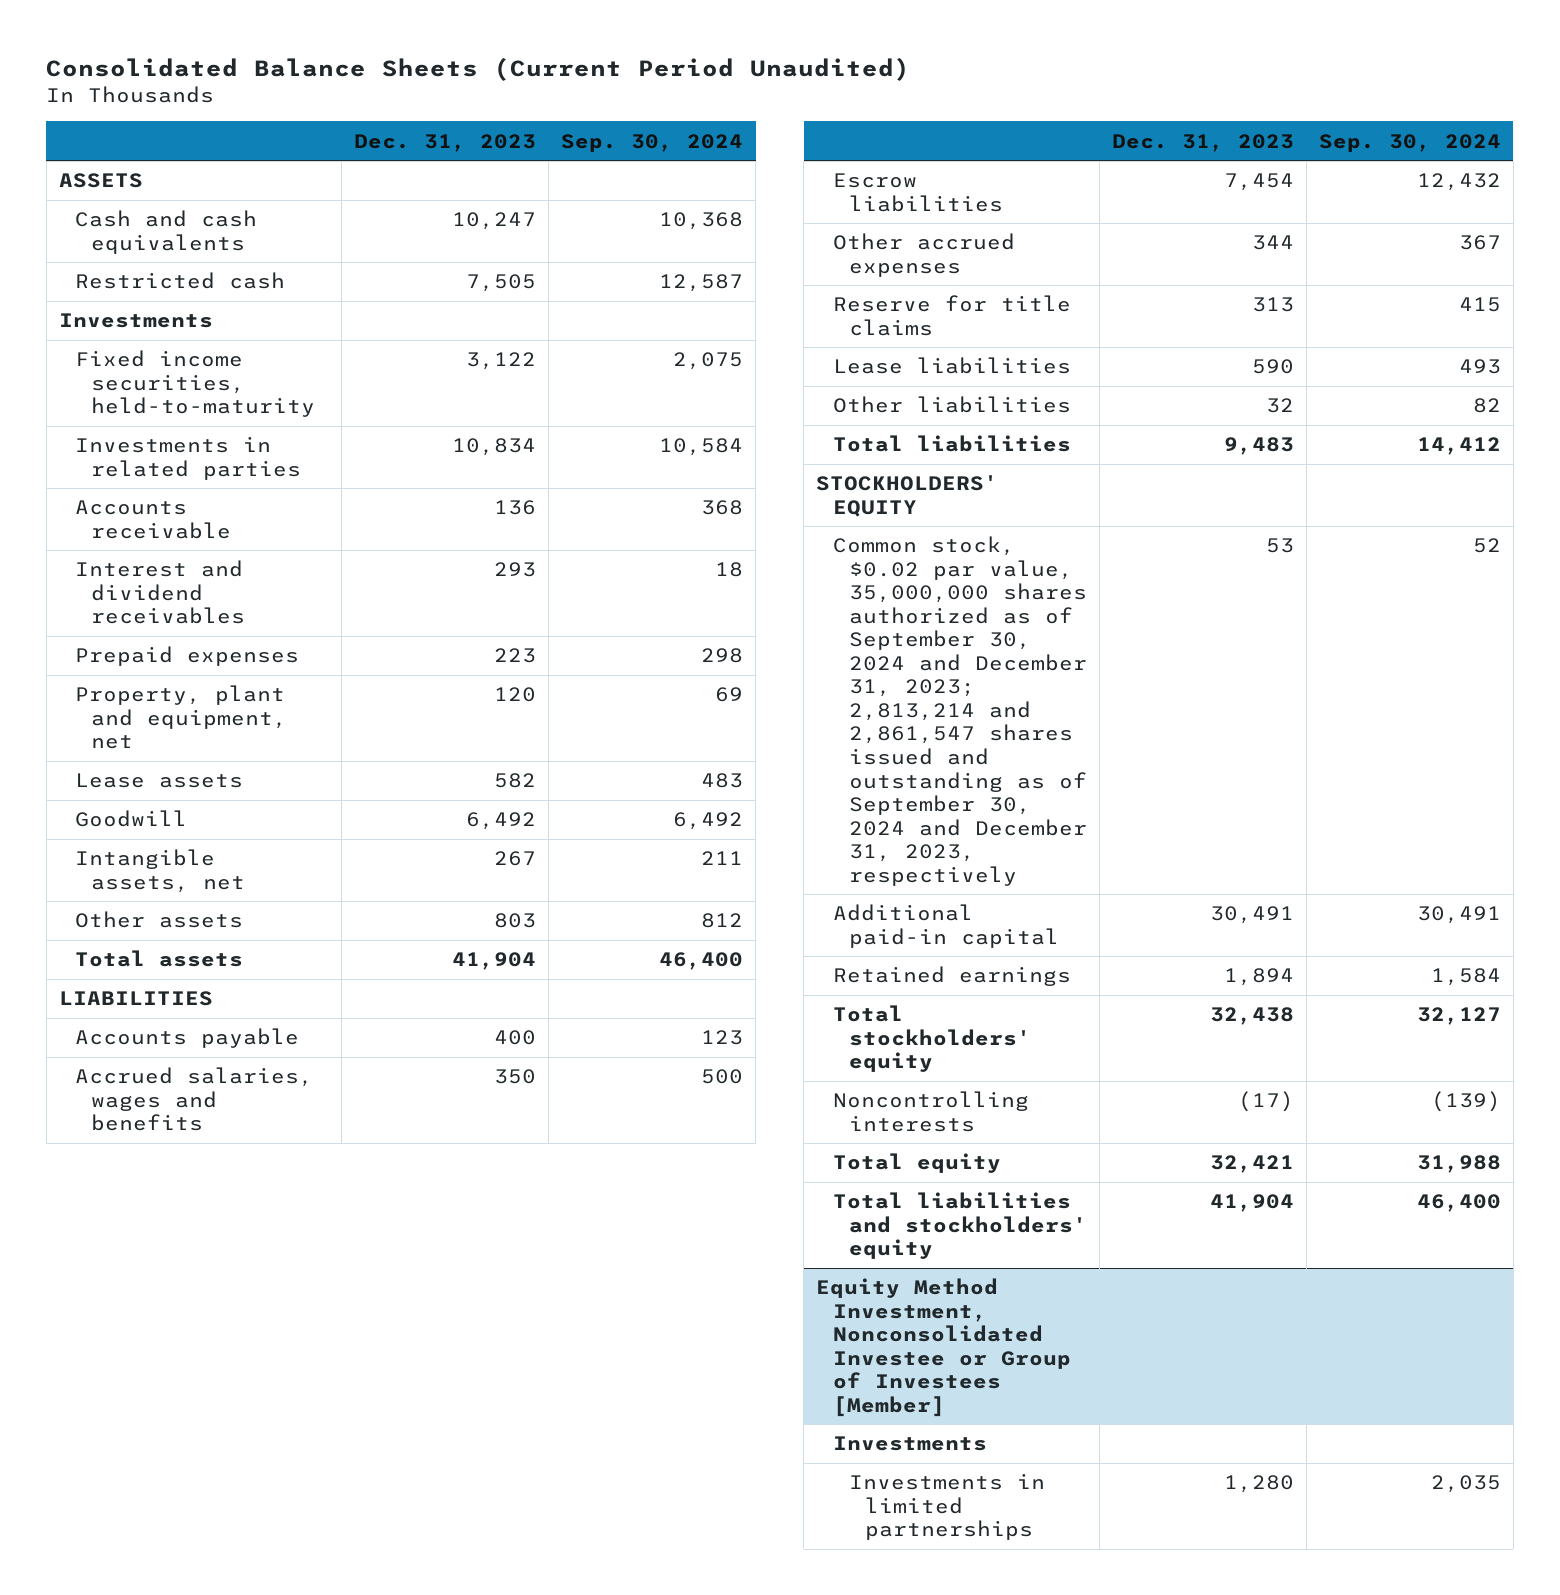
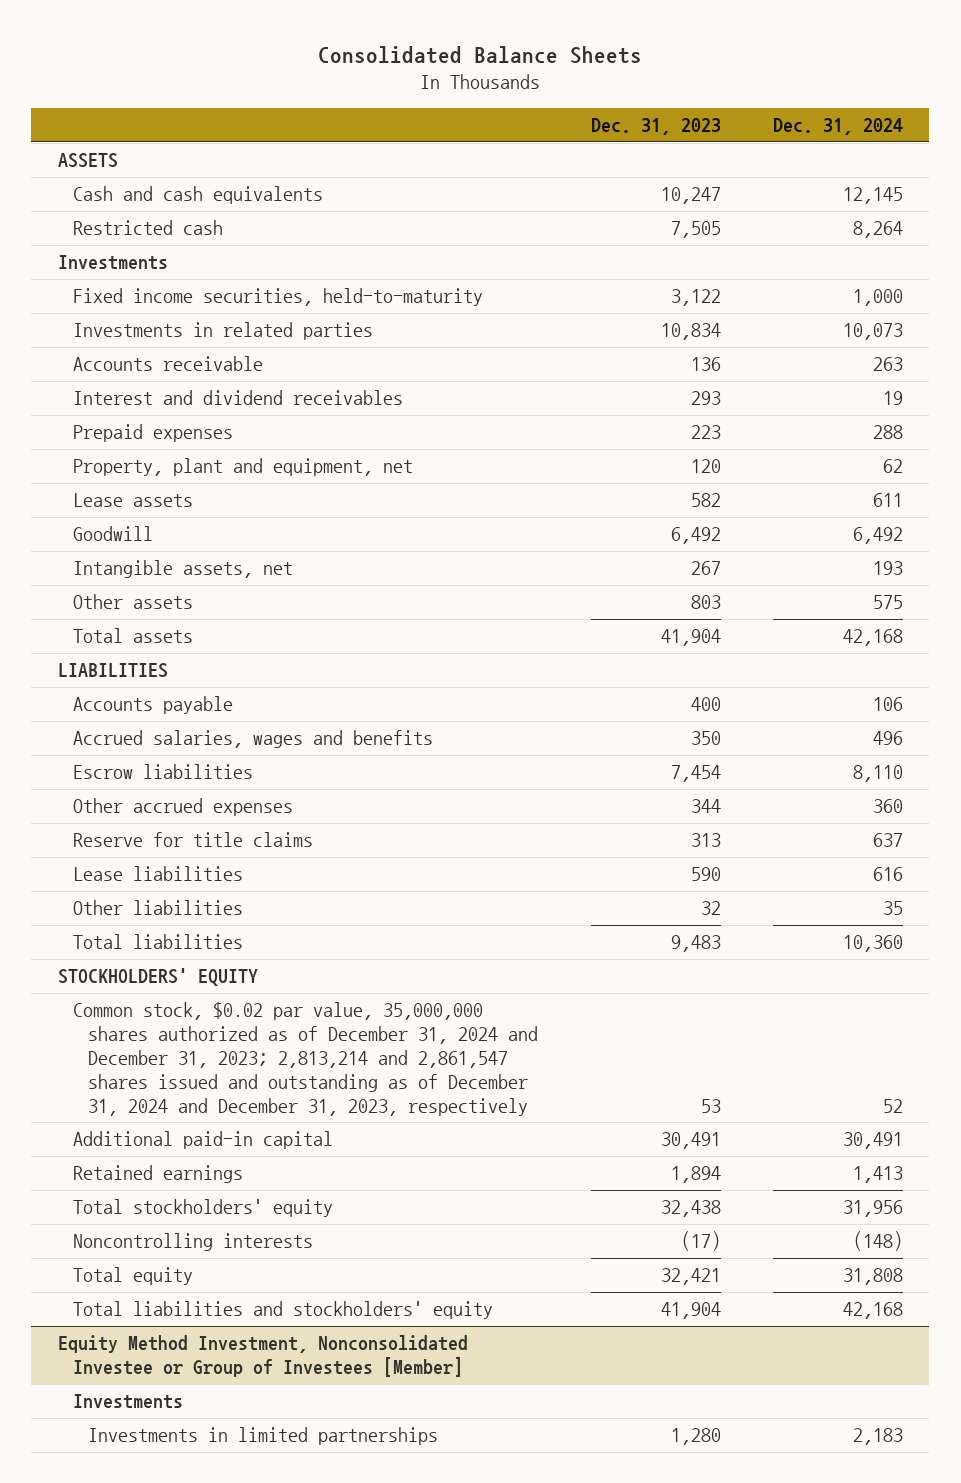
[46,57,911,82] Consolidated Balance Sheets (Current Period Unaudited) -> [318,45,643,64] Consolidated Balance Sheets
[561,133,744,152] Sep. 30, 2024 -> none
none -> [772,118,903,136] Dec. 31, 2024
[832,536,1087,886] Common stock, $0.02 par value, 35,000,000 shares authorized as of September 30, 2024 and December 31, 2023; 2,813,214 and 2,861,547 shares issued and outstanding as of September 30, 2024 and December 31, 2023, respectively -> [73,1002,539,1116] Common stock, $0.02 par value, 35,000,000 shares authorized as of December 31, 2024 and December 31, 2023; 2,813,214 and 2,861,547 shares issued and outstanding as of December 31, 2024 and December 31, 2023, respectively

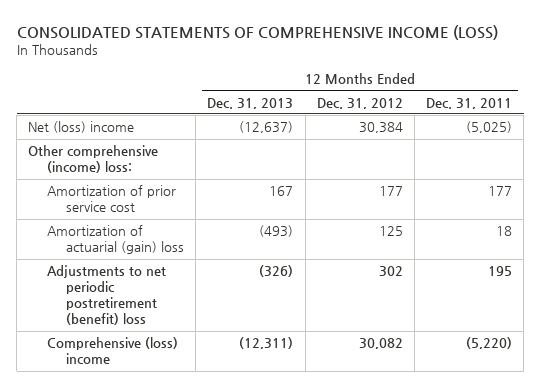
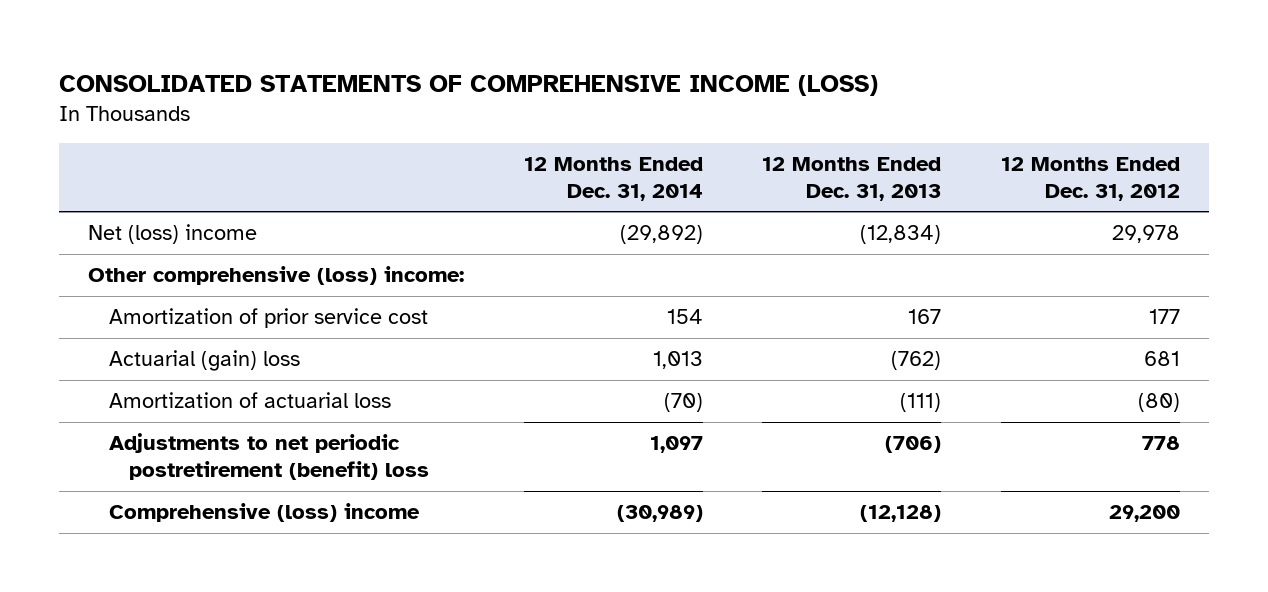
[426,97,513,109] Dec. 31, 2011 -> none
none -> [523,156,703,201] 12 Months Ended Dec. 31, 2014
[239,121,294,134] (12,637) -> [860,225,942,245] (12,834)
[358,122,403,134] 30,384 -> [1111,225,1180,244] 29,978
[28,145,159,174] Other comprehensive (income) loss: -> [88,266,465,286] Other comprehensive (loss) income:
none -> [108,350,300,372] Actuarial (gain) loss
[47,225,185,255] Amortization of actuarial (gain) loss -> [108,392,391,409] Amortization of actuarial loss
[259,225,294,238] (493) -> [900,393,942,413] (111)
[378,226,403,237] 125 -> [1137,393,1180,413] (80)
[259,265,294,278] (326) -> [885,436,942,454] (706)
[378,266,403,277] 302 -> [1141,436,1180,451] 778
[239,337,294,350] (12,311) -> [860,505,942,523] (12,128)
[358,338,403,350] 30,082 -> [1108,505,1180,523] 29,200

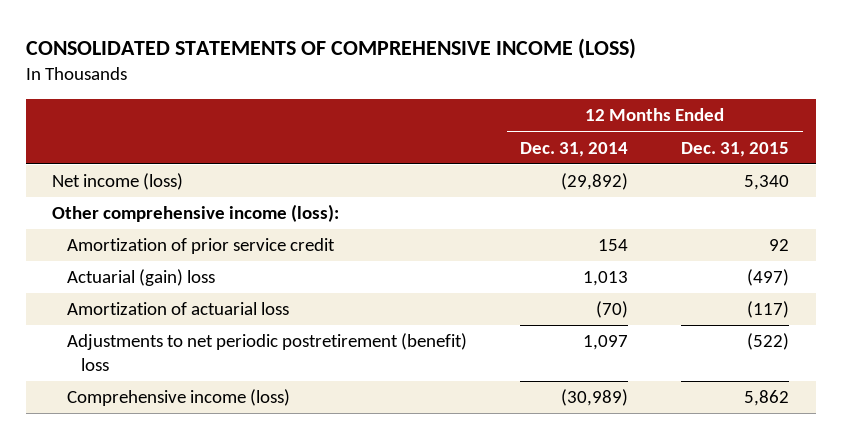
[762,156,942,201] 12 Months Ended Dec. 31, 2013 -> none
[1000,156,1180,201] 12 Months Ended Dec. 31, 2012 -> none
none -> [681,141,790,157] Dec. 31, 2015
[88,224,258,245] Net (loss) income -> [52,173,184,191] Net income (loss)
[88,266,465,286] Other comprehensive (loss) income: -> [52,204,340,223] Other comprehensive income (loss):
[108,308,428,329] Amortization of prior service cost -> [66,238,335,255] Amortization of prior service credit
[108,503,420,523] Comprehensive (loss) income -> [66,389,290,407] Comprehensive income (loss)

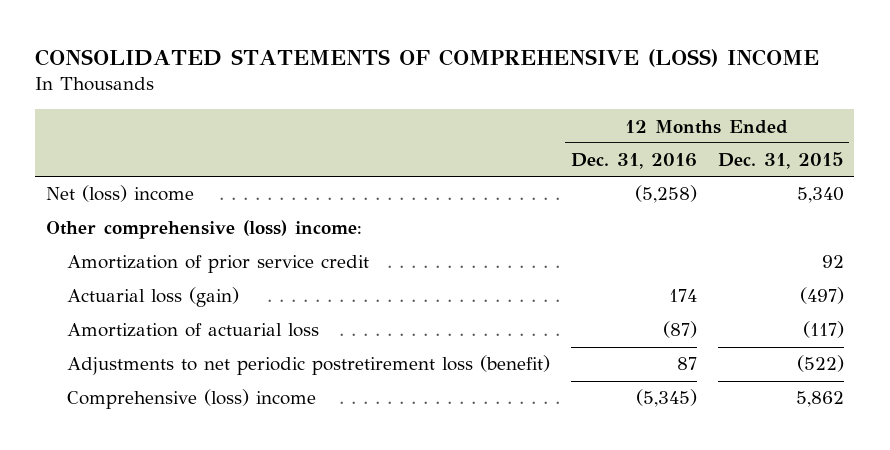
[25,37,636,59] CONSOLIDATED STATEMENTS OF COMPREHENSIVE INCOME (LOSS) -> [35,48,820,67] CONSOLIDATED STATEMENTS OF COMPREHENSIVE (LOSS) INCOME
[519,141,628,157] Dec. 31, 2014 -> none
none -> [570,153,697,170] Dec. 31, 2016
[52,173,184,191] Net income (loss) -> [45,185,194,203] Net (loss) income
[52,204,340,223] Other comprehensive income (loss): -> [45,220,362,240] Other comprehensive (loss) income:
[66,269,215,287] Actuarial (gain) loss -> [66,287,239,308] Actuarial loss (gain)
[66,333,467,372] Adjustments to net periodic postretirement (benefit) loss -> [66,355,550,376] Adjustments to net periodic postretirement loss (benefit)
[66,389,290,407] Comprehensive income (loss) -> [66,389,316,410] Comprehensive (loss) income

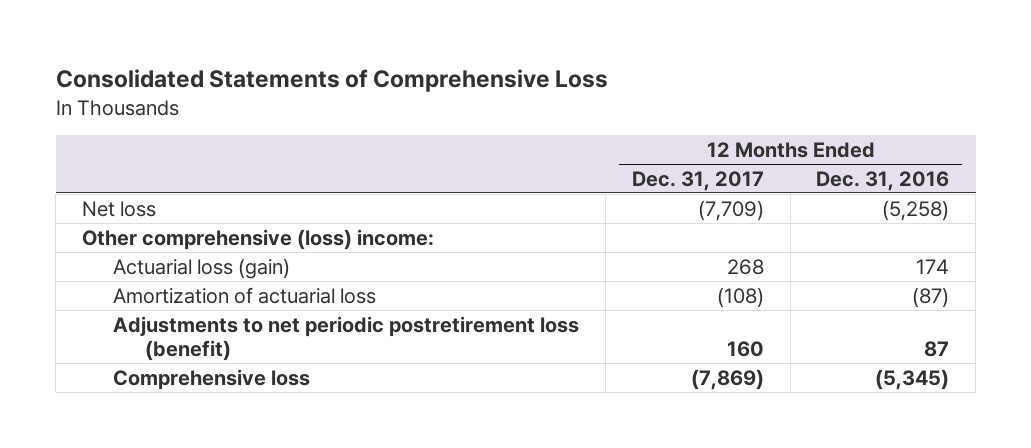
[35,48,820,67] CONSOLIDATED STATEMENTS OF COMPREHENSIVE (LOSS) INCOME -> [55,69,608,93] Consolidated Statements of Comprehensive Loss
[717,152,844,170] Dec. 31, 2015 -> none
none -> [631,170,764,191] Dec. 31, 2017
[45,185,194,203] Net (loss) income -> [81,200,156,217] Net loss
[66,255,369,274] Amortization of prior service credit -> none
[66,389,316,410] Comprehensive (loss) income -> [113,368,311,390] Comprehensive loss

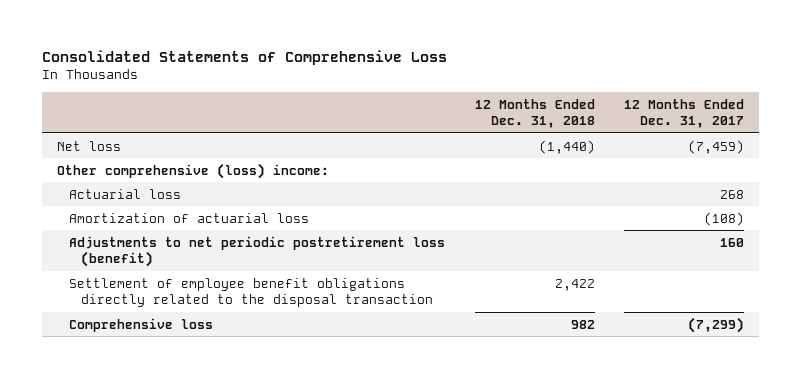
[816,170,950,191] Dec. 31, 2016 -> none
none -> [474,98,595,128] 12 Months Ended Dec. 31, 2018
[697,199,764,221] (7,709) -> [688,139,745,154] (7,459)
[113,257,291,279] Actuarial loss (gain) -> [68,188,181,199] Actuarial loss
none -> [68,277,434,307] Settlement of employee benefit obligations directly related to the disposal transaction
[690,368,764,390] (7,869) -> [688,316,745,333] (7,299)

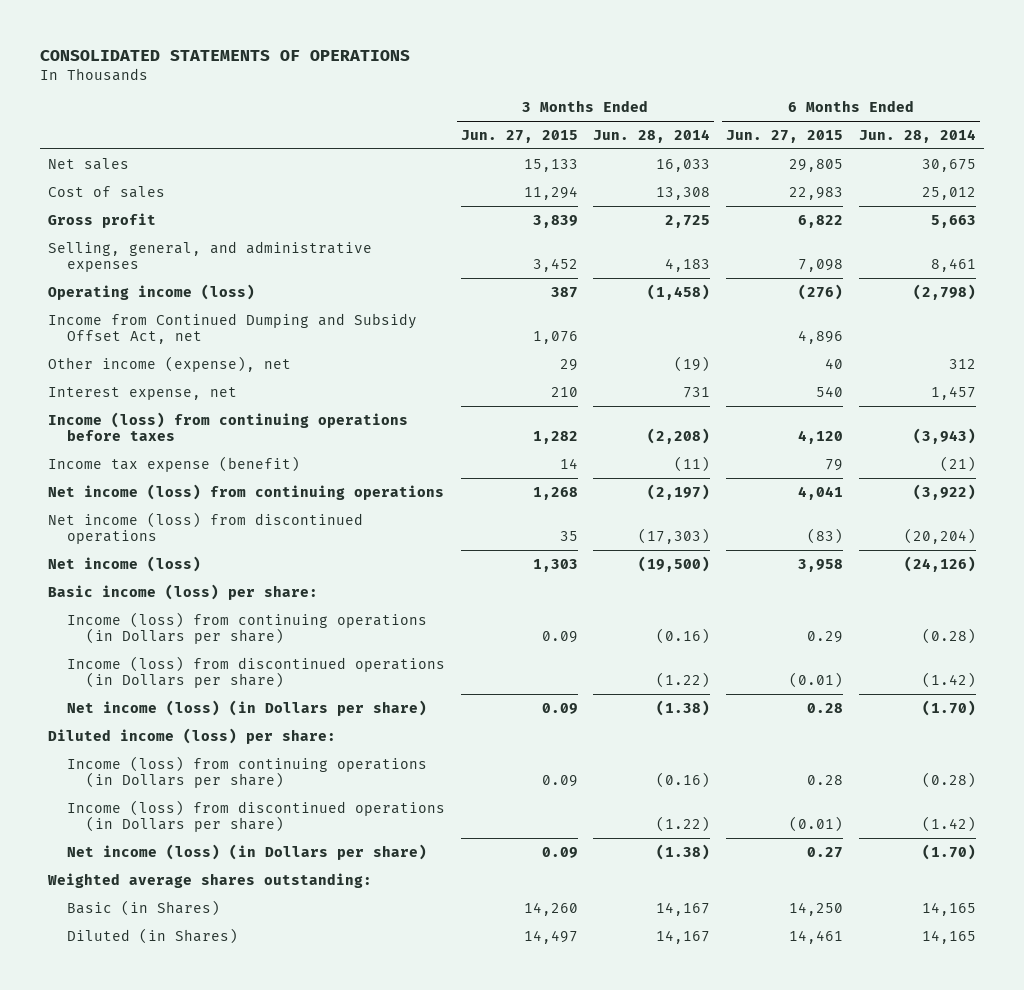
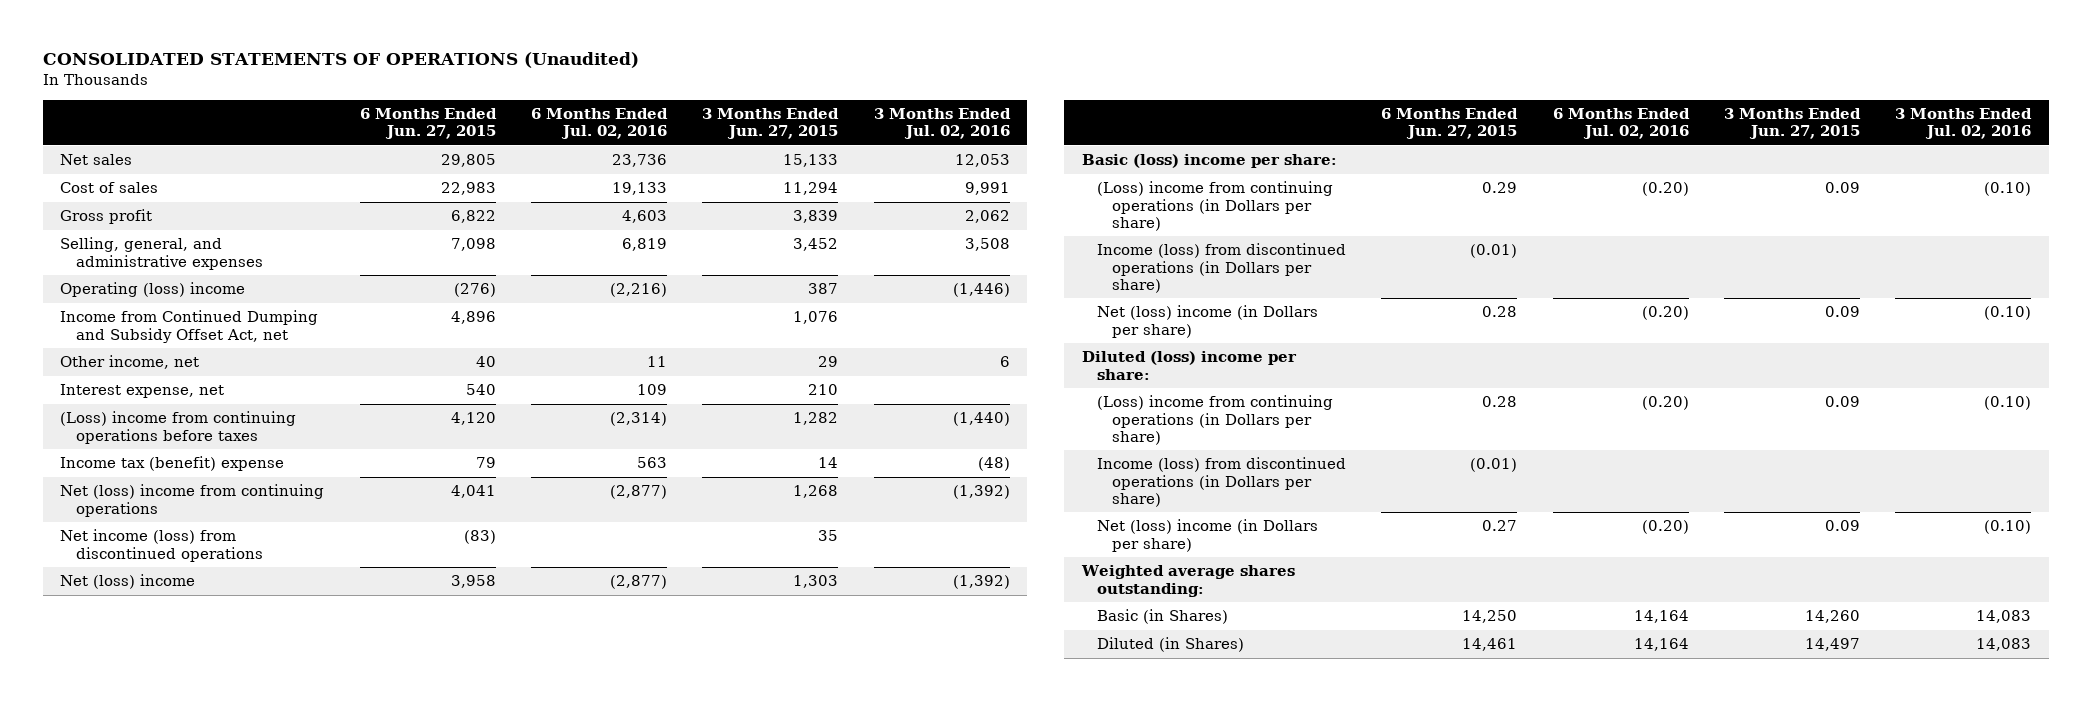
[39,50,410,62] CONSOLIDATED STATEMENTS OF OPERATIONS -> [42,52,639,69] CONSOLIDATED STATEMENTS OF OPERATIONS (Unaudited)
[593,128,711,143] Jun. 28, 2014 -> none
[859,128,977,143] Jun. 28, 2014 -> none
none -> [531,107,669,140] 6 Months Ended Jul. 02, 2016
none -> [873,107,1011,140] 3 Months Ended Jul. 02, 2016
[47,283,255,300] Operating income (loss) -> [60,282,246,298] Operating (loss) income
[47,355,291,372] Other income (expense), net -> [60,355,200,370] Other income, net
[47,411,408,442] Income (loss) from continuing operations before taxes -> [60,411,297,444] (Loss) income from continuing operations before taxes
[47,455,300,472] Income tax expense (benefit) -> [60,456,285,472] Income tax (benefit) expense
[47,483,444,500] Net income (loss) from continuing operations -> [60,484,325,517] Net (loss) income from continuing operations
[47,555,201,572] Net income (loss) -> [60,574,196,590] Net (loss) income
[47,583,318,600] Basic income (loss) per share: -> [1081,154,1337,169] Basic (loss) income per share:
[66,611,427,645] Income (loss) from continuing operations (in Dollars per share) -> [1096,181,1333,231] (Loss) income from continuing operations (in Dollars per share)
[66,699,427,716] Net income (loss) (in Dollars per share) -> [1096,305,1318,338] Net (loss) income (in Dollars per share)
[47,727,336,744] Diluted income (loss) per share: -> [1081,351,1297,380] Diluted (loss) income per share:
[66,755,427,789] Income (loss) from continuing operations (in Dollars per share) -> [1096,395,1333,445] (Loss) income from continuing operations (in Dollars per share)
[66,843,427,860] Net income (loss) (in Dollars per share) -> [1096,519,1318,552] Net (loss) income (in Dollars per share)

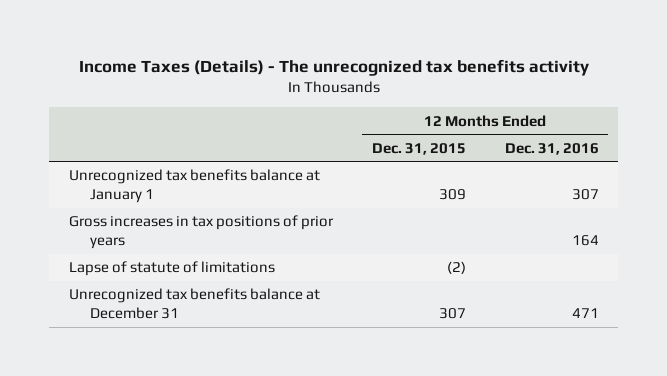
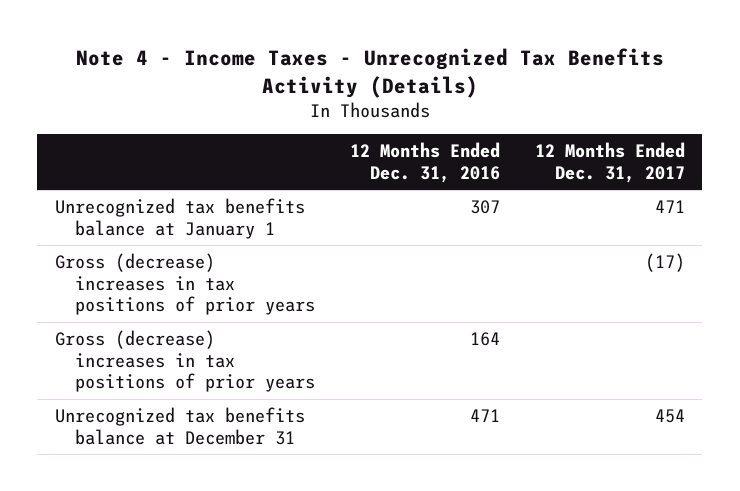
[78,59,589,77] Income Taxes (Details) - The unrecognized tax benefits activity -> [75,48,664,98] Note 4 - Income Taxes - Unrecognized Tax Benefits Activity (Details)
[371,142,466,155] Dec. 31, 2015 -> none
none -> [534,142,685,184] 12 Months Ended Dec. 31, 2017
[68,261,275,277] Lapse of statute of limitations -> none
none -> [54,252,316,316] Gross (decrease) increases in tax positions of prior years
[68,215,334,250] Gross increases in tax positions of prior years -> [54,329,316,393] Gross (decrease) increases in tax positions of prior years

